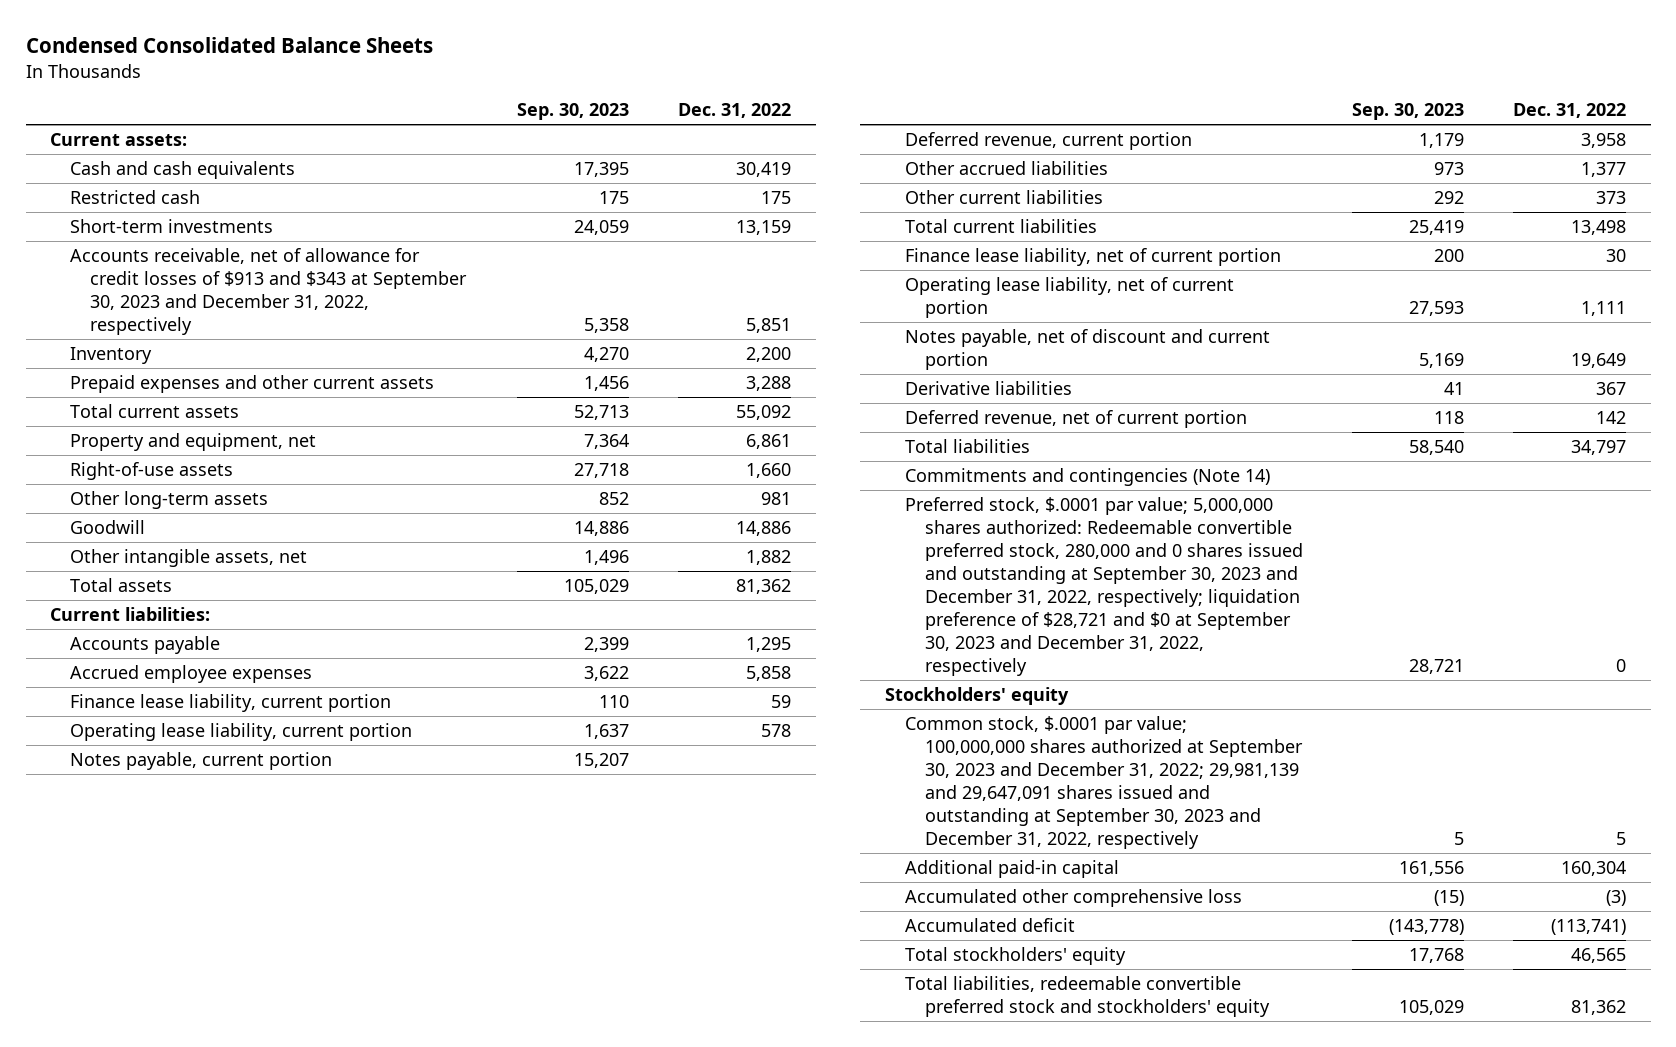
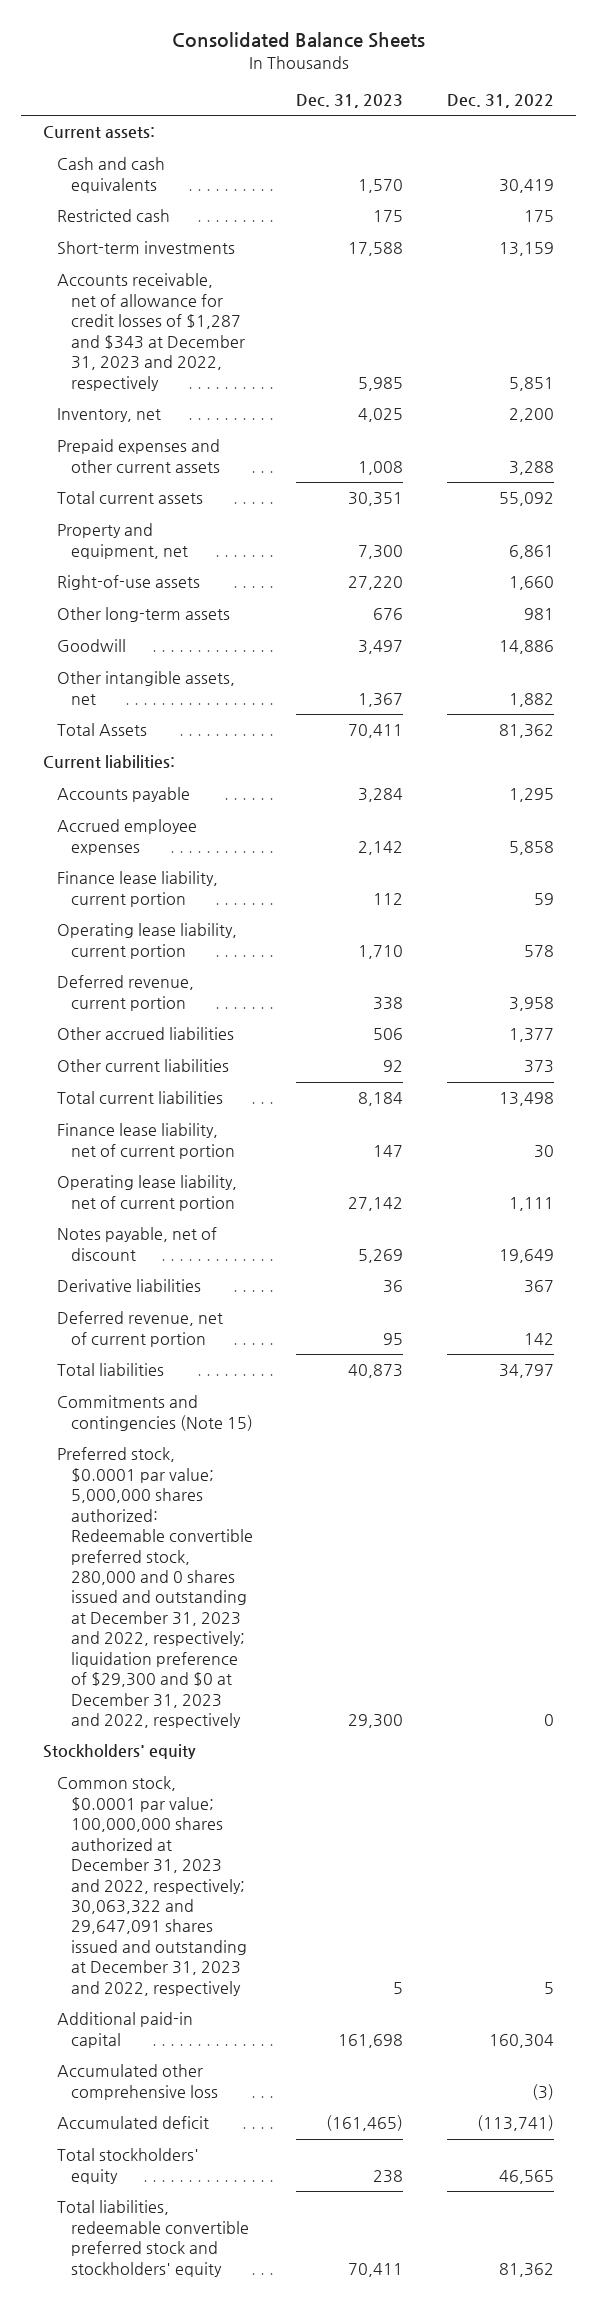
[25,37,433,54] Condensed Consolidated Balance Sheets -> [171,32,425,49] Consolidated Balance Sheets
[517,103,630,121] Sep. 30, 2023 -> none
none -> [296,94,404,109] Dec. 31, 2023
[70,247,467,335] Accounts receivable, net of allowance for credit losses of $913 and $343 at September 30, 2023 and December 31, 2022, respectively -> [56,273,245,391] Accounts receivable, net of allowance for credit losses of $1,287 and $343 at December 31, 2023 and 2022, respectively
[70,346,153,364] Inventory -> [56,408,161,423] Inventory, net
[70,577,173,592] Total assets -> [56,723,147,737] Total Assets
[70,751,333,770] Notes payable, current portion -> none
[904,328,1270,370] Notes payable, net of discount and current portion -> [56,1227,217,1261] Notes payable, net of discount
[904,467,1270,486] Commitments and contingencies (Note 14) -> [56,1395,253,1431] Commitments and contingencies (Note 15)
[904,496,1303,676] Preferred stock, $.0001 par value; 5,000,000 shares authorized: Redeemable convertible preferred stock, 280,000 and 0 shares issued and outstanding at September 30, 2023 and December 31, 2022, respectively; liquidation preference of $28,721 and $0 at September 30, 2023 and December 31, 2022, respectively -> [56,1447,253,1729] Preferred stock, $0.0001 par value; 5,000,000 shares authorized: Redeemable convertible preferred stock, 280,000 and 0 shares issued and outstanding at December 31, 2023 and 2022, respectively; liquidation preference of $29,300 and $0 at December 31, 2023 and 2022, respectively
[904,715,1303,849] Common stock, $.0001 par value; 100,000,000 shares authorized at September 30, 2023 and December 31, 2022; 29,981,139 and 29,647,091 shares issued and outstanding at September 30, 2023 and December 31, 2022, respectively -> [56,1776,247,1996] Common stock, $0.0001 par value; 100,000,000 shares authorized at December 31, 2023 and 2022, respectively; 30,063,322 and 29,647,091 shares issued and outstanding at December 31, 2023 and 2022, respectively

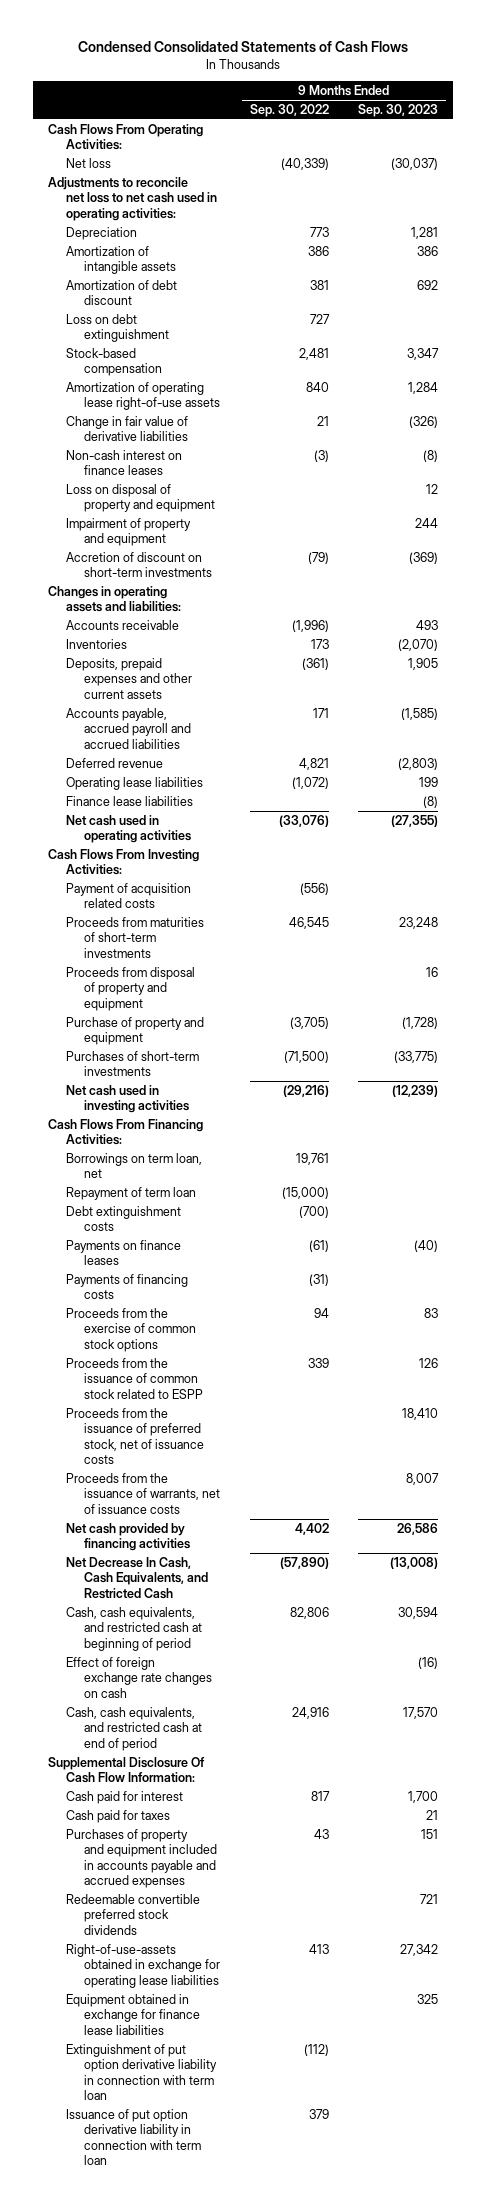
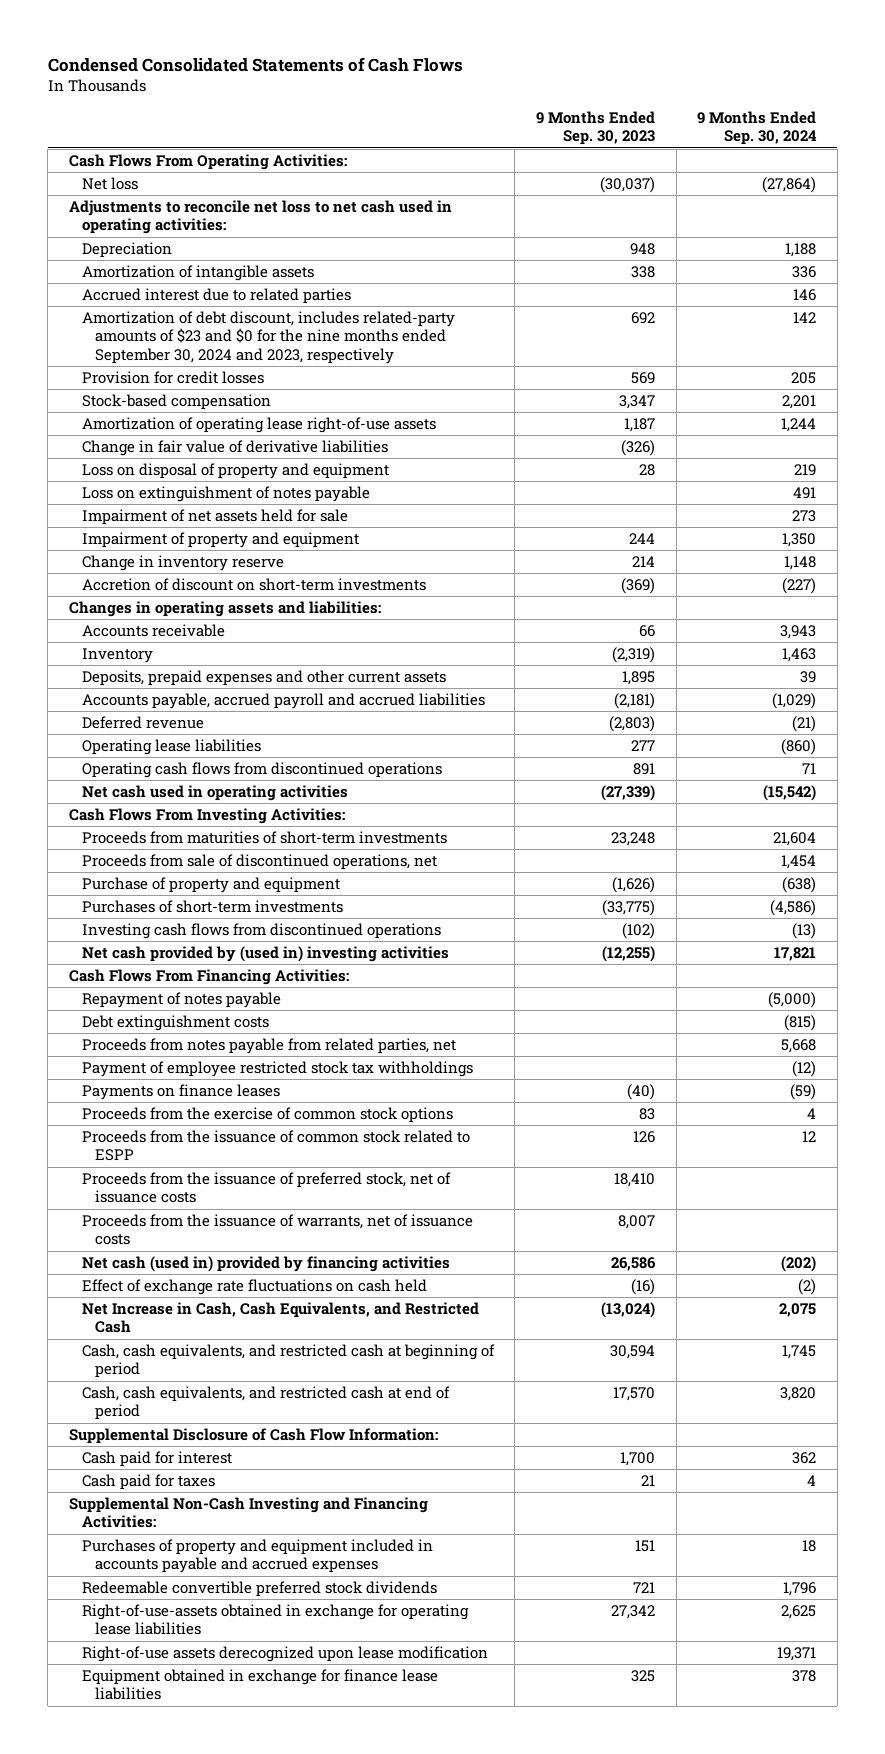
[249,103,329,117] Sep. 30, 2022 -> none
none -> [697,110,818,146] 9 Months Ended Sep. 30, 2024
[66,313,170,343] Loss on debt extinguishment -> none
[411,226,439,239] 1,281 -> [629,243,655,256] 948
[417,245,439,256] 386 -> [630,266,655,279] 338
none -> [81,288,351,305] Accrued interest due to related parties
[66,279,178,306] Amortization of debt discount -> [81,311,455,364] Amortization of debt discount, includes related-party amounts of $23 and $0 for the nine months ended September 30, 2024 and 2023, respectively
none -> [81,371,264,385] Provision for credit losses
[408,381,439,394] 1,284 -> [623,418,655,433] 1,187
[66,449,183,476] Non-cash interest on finance leases -> none
[426,483,439,494] 12 -> [638,464,655,477] 28
none -> [81,486,370,503] Loss on extinguishment of notes payable
none -> [81,509,348,526] Impairment of net assets held for sale
none -> [81,555,284,572] Change in inventory reserve
[66,638,128,649] Inventories -> none
[416,619,439,630] 493 -> [638,625,655,638] 66
none -> [81,648,153,664] Inventory
[408,657,439,670] 1,905 -> [621,671,655,686] 1,895
[401,707,439,720] (1,585) -> [613,693,655,710] (2,181)
[66,795,194,806] Finance lease liabilities -> none
[419,776,439,787] 199 -> [630,740,655,752] 277
none -> [81,762,442,779] Operating cash flows from discontinued operations
[391,814,439,827] (27,355) -> [600,785,655,802] (27,339)
[66,882,192,909] Payment of acquisition related costs -> none
[66,966,196,1011] Proceeds from disposal of property and equipment -> none
none -> [81,854,437,871] Proceeds from sale of discontinued operations, net
[402,1016,439,1029] (1,728) -> [611,877,655,894] (1,626)
none -> [81,923,441,940] Investing cash flows from discontinued operations
[66,1084,190,1114] Net cash used in investing activities -> [81,946,449,963] Net cash provided by (used in) investing activities
[392,1084,439,1097] (12,239) -> [601,946,655,963] (12,255)
[66,1152,203,1179] Borrowings on term loan, net -> none
[66,1186,197,1200] Repayment of term loan -> none
none -> [81,992,281,1009] Repayment of notes payable
none -> [81,1038,456,1055] Proceeds from notes payable from related parties, net
none -> [81,1061,473,1078] Payment of employee restricted stock tax withholdings
[66,1273,189,1300] Payments of financing costs -> none
[66,1522,191,1552] Net cash provided by financing activities -> [81,1256,450,1273] Net cash (used in) provided by financing activities
none -> [81,1279,427,1296] Effect of exchange rate fluctuations on cash held
[66,1556,209,1599] Net Decrease In Cash, Cash Equivalents, and Restricted Cash -> [81,1302,479,1334] Net Increase in Cash, Cash Equivalents, and Restricted Cash
[390,1556,439,1569] (13,008) -> [600,1302,655,1319] (13,024)
[66,1656,213,1698] Effect of foreign exchange rate changes on cash -> none
[47,1756,205,1784] Supplemental Disclosure Of Cash Flow Information: -> [69,1428,439,1445] Supplemental Disclosure of Cash Flow Information:
none -> [69,1497,429,1529] Supplemental Non-Cash Investing and Financing Activities:
none -> [81,1646,488,1663] Right-of-use assets derecognized upon lease modification
[66,2043,218,2101] Extinguishment of put option derivative liability in connection with term loan -> none
[66,2108,202,2166] Issuance of put option derivative liability in connection with term loan -> none

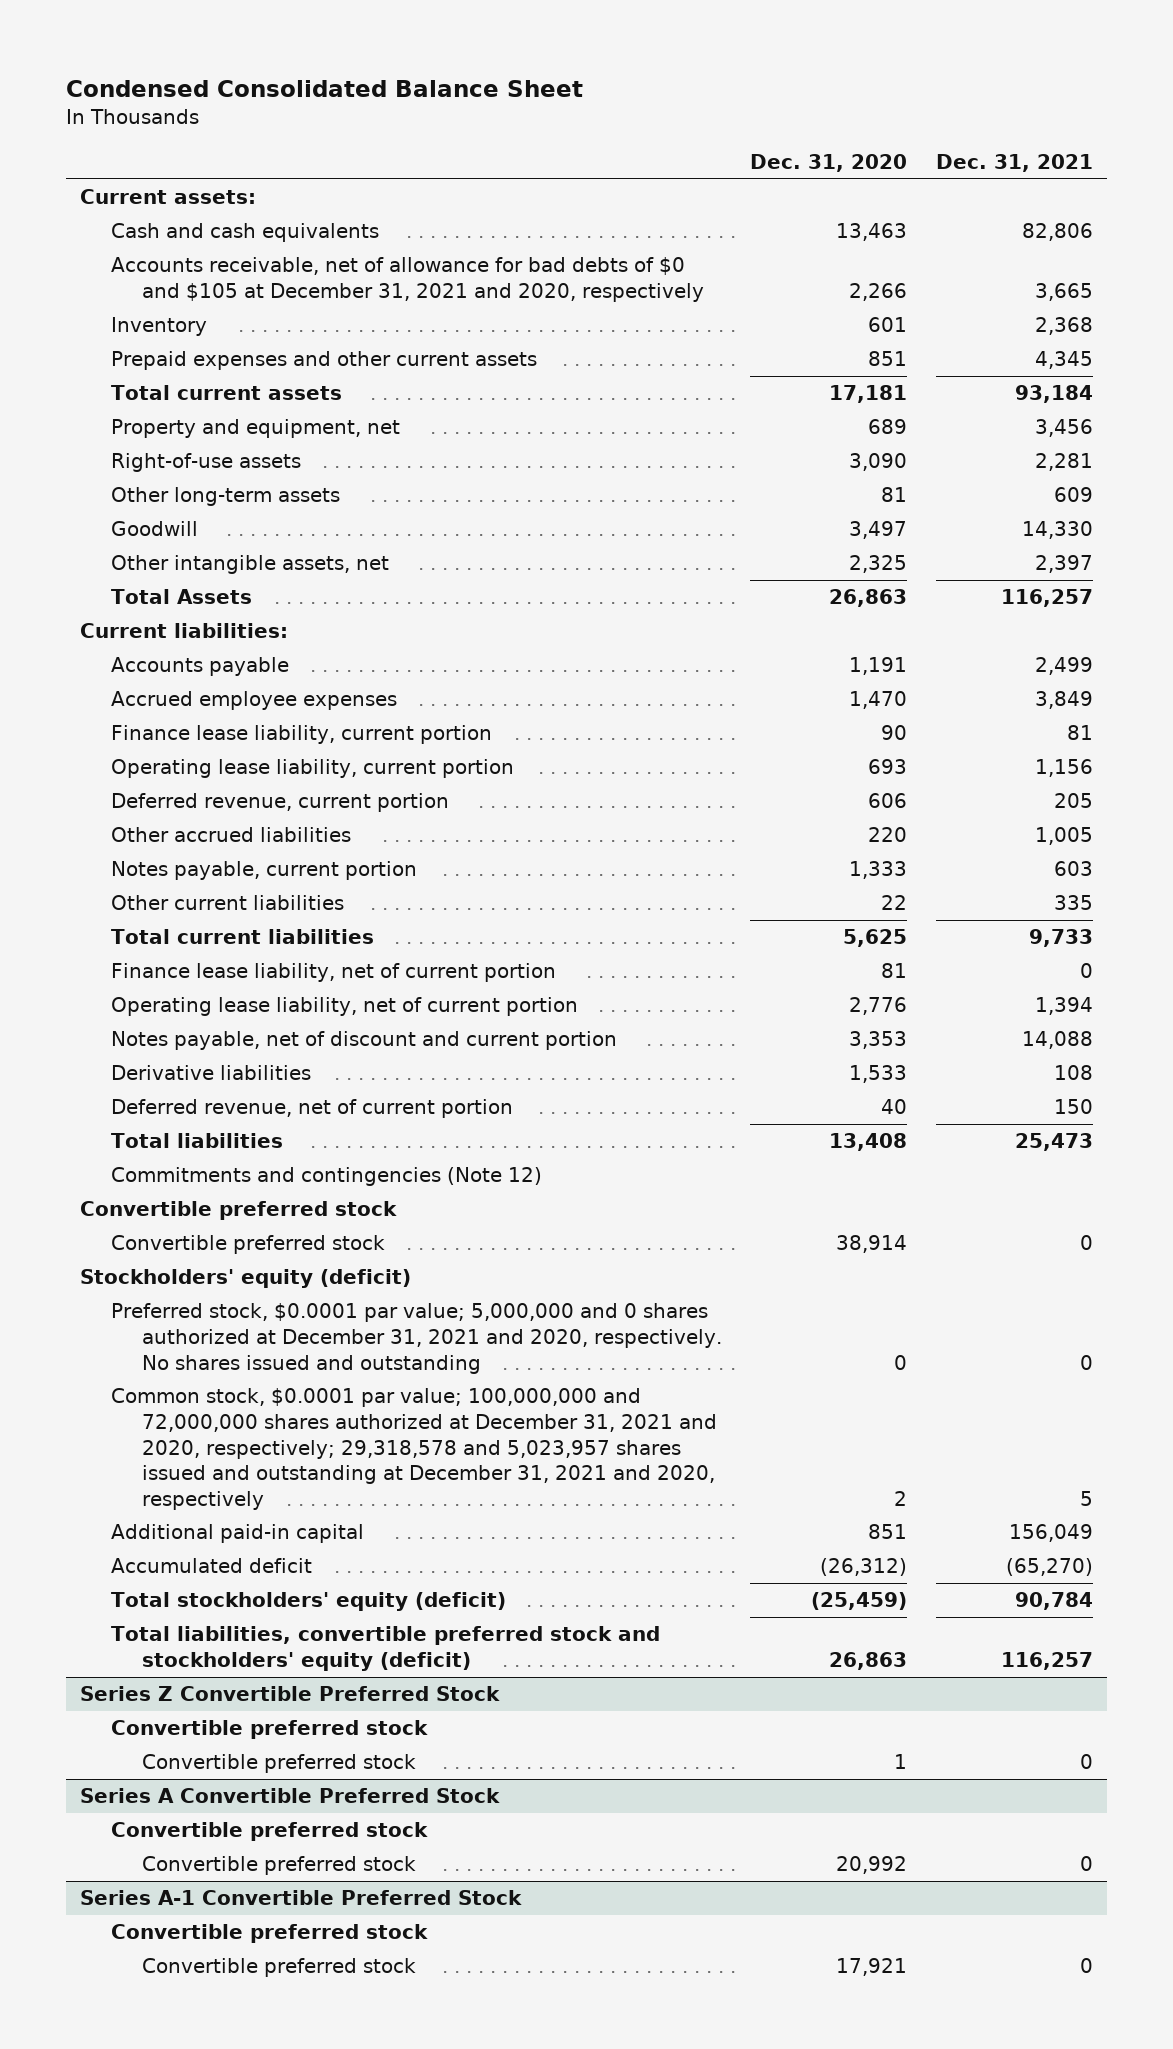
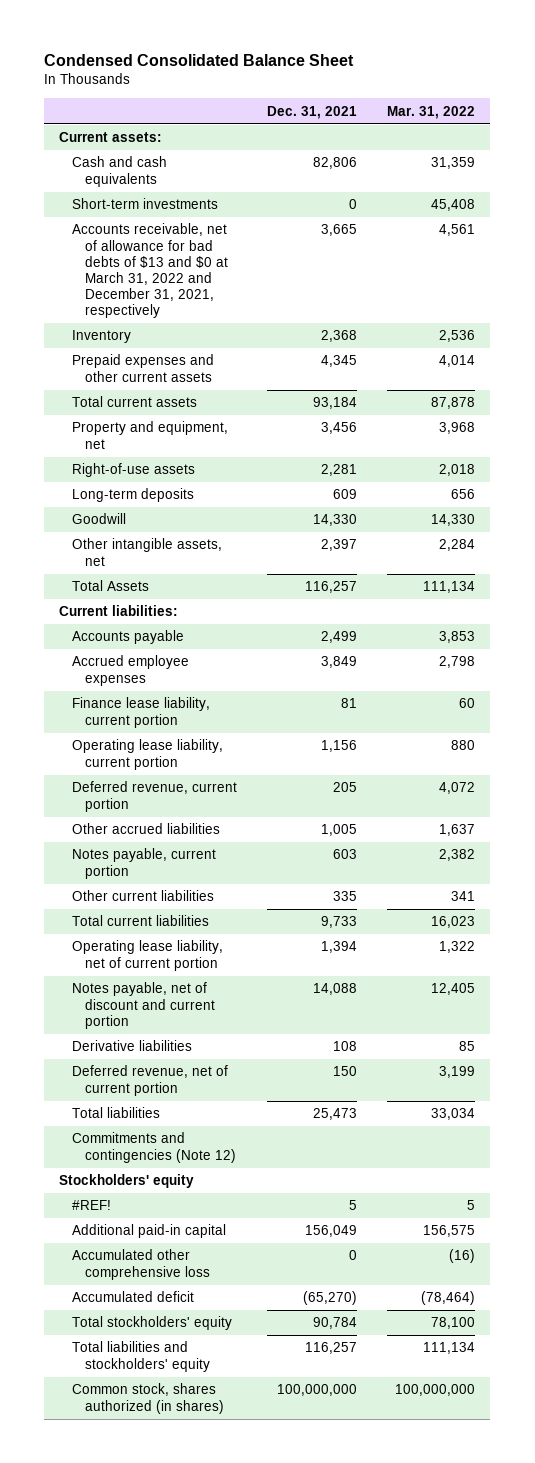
[750,153,908,172] Dec. 31, 2020 -> none
none -> [387,105,476,119] Mar. 31, 2022
none -> [72,198,219,210] Short-term investments
[111,257,705,302] Accounts receivable, net of allowance for bad debts of $0 and $105 at December 31, 2021 and 2020, respectively -> [72,223,229,318] Accounts receivable, net of allowance for bad debts of $13 and $0 at March 31, 2022 and December 31, 2021, respectively
[111,487,341,507] Other long-term assets -> [72,488,195,503] Long-term deposits
[111,963,557,983] Finance lease liability, net of current portion -> none
[79,1201,397,1221] Convertible preferred stock -> none
[111,1235,386,1255] Convertible preferred stock -> none
[111,1303,723,1374] Preferred stock, $0.0001 par value; 5,000,000 and 0 shares authorized at December 31, 2021 and 2020, respectively. No shares issued and outstanding -> none
[79,1269,411,1289] Stockholders' equity (deficit) -> [59,1174,195,1189] Stockholders' equity
[111,1388,718,1510] Common stock, $0.0001 par value; 100,000,000 and 72,000,000 shares authorized at December 31, 2021 and 2020, respectively; 29,318,578 and 5,023,957 shares issued and outstanding at December 31, 2021 and 2020, respectively -> [72,1200,112,1211] #REF!
none -> [72,1249,211,1280] Accumulated other comprehensive loss
[79,1686,500,1702] Series Z Convertible Preferred Stock -> none
[111,1720,429,1740] Convertible preferred stock -> none
[142,1754,417,1774] Convertible preferred stock -> none
[79,1788,500,1804] Series A Convertible Preferred Stock -> none
[111,1822,429,1842] Convertible preferred stock -> none
[142,1856,417,1876] Convertible preferred stock -> none
[79,1890,522,1906] Series A-1 Convertible Preferred Stock -> none
[111,1924,429,1944] Convertible preferred stock -> none
[142,1958,417,1978] Convertible preferred stock -> none
[111,1592,507,1612] Total stockholders' equity (deficit) -> [72,1316,233,1331] Total stockholders' equity
[111,1626,661,1671] Total liabilities, convertible preferred stock and stockholders' equity (deficit) -> [72,1341,211,1372] Total liabilities and stockholders' equity
none -> [72,1383,225,1414] Common stock, shares authorized (in shares)

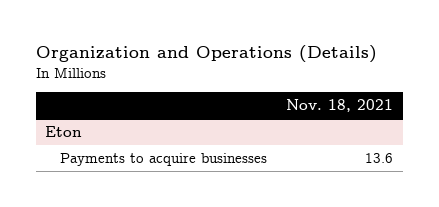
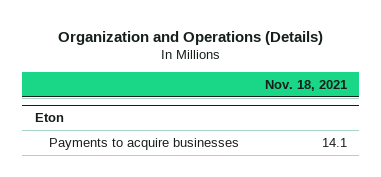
[365,152,394,163] 13.6 -> [321,137,347,147] 14.1

